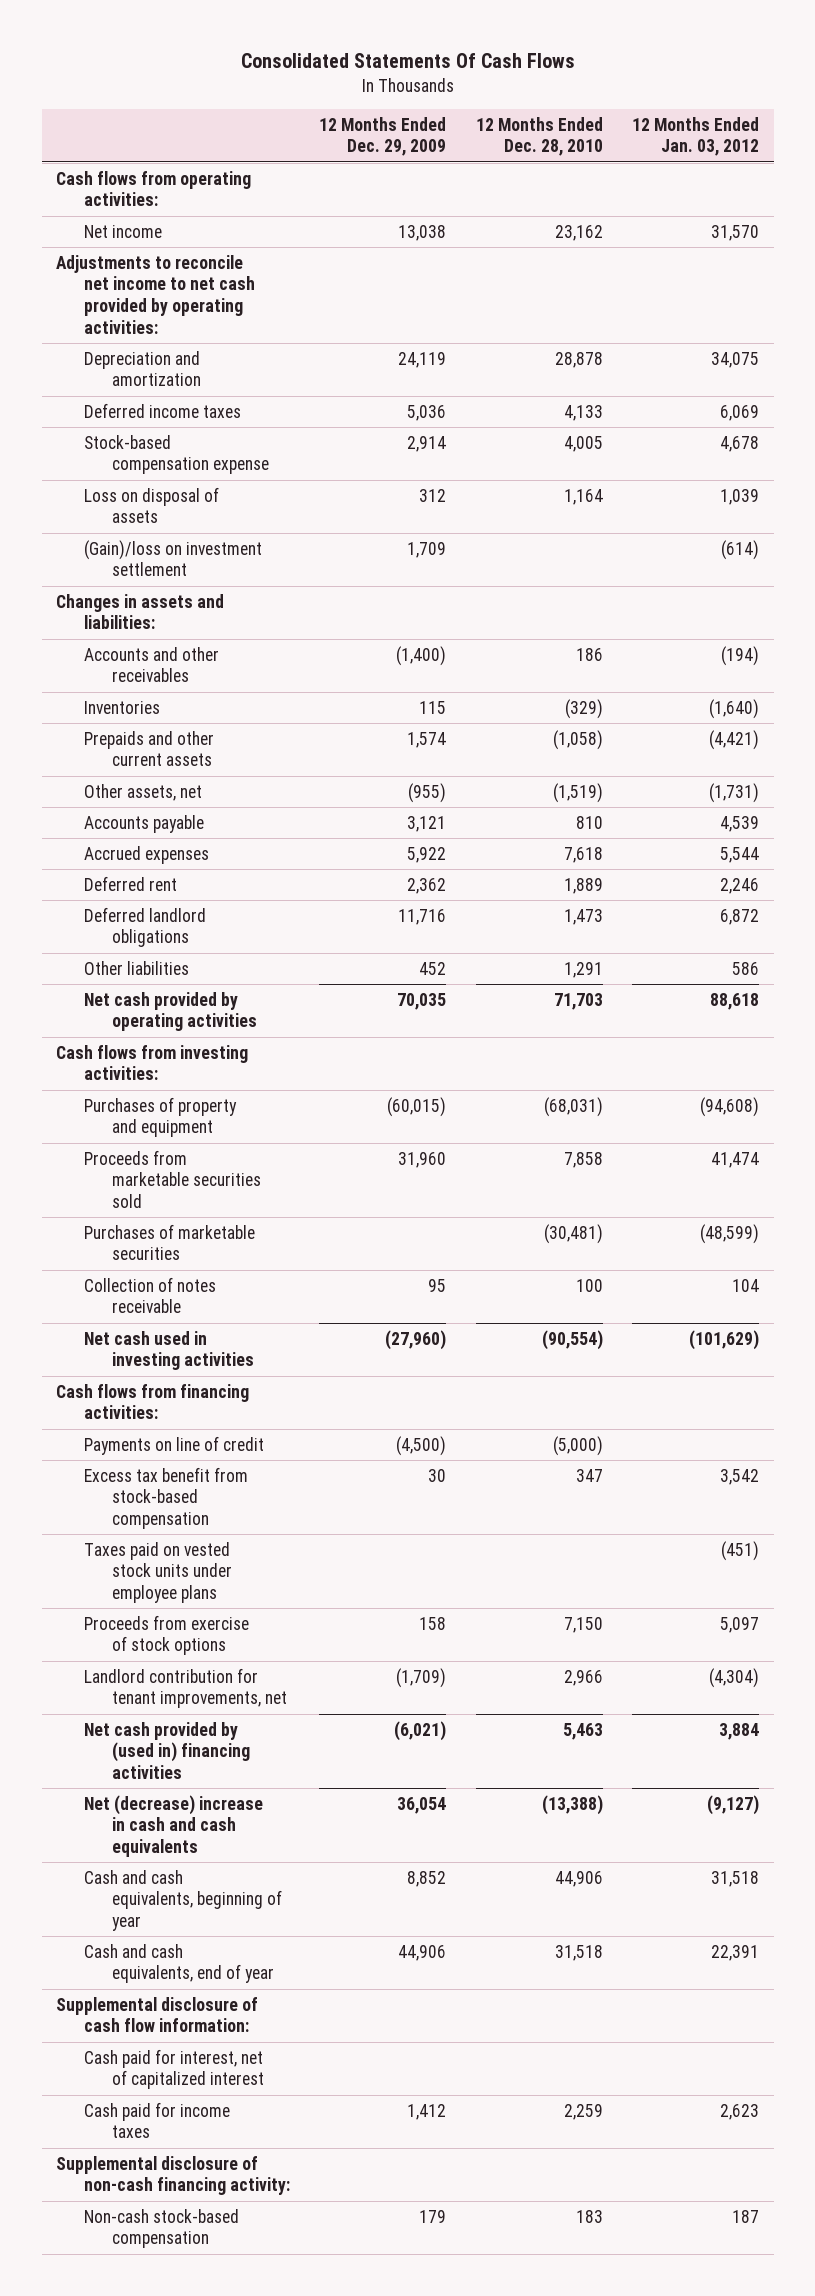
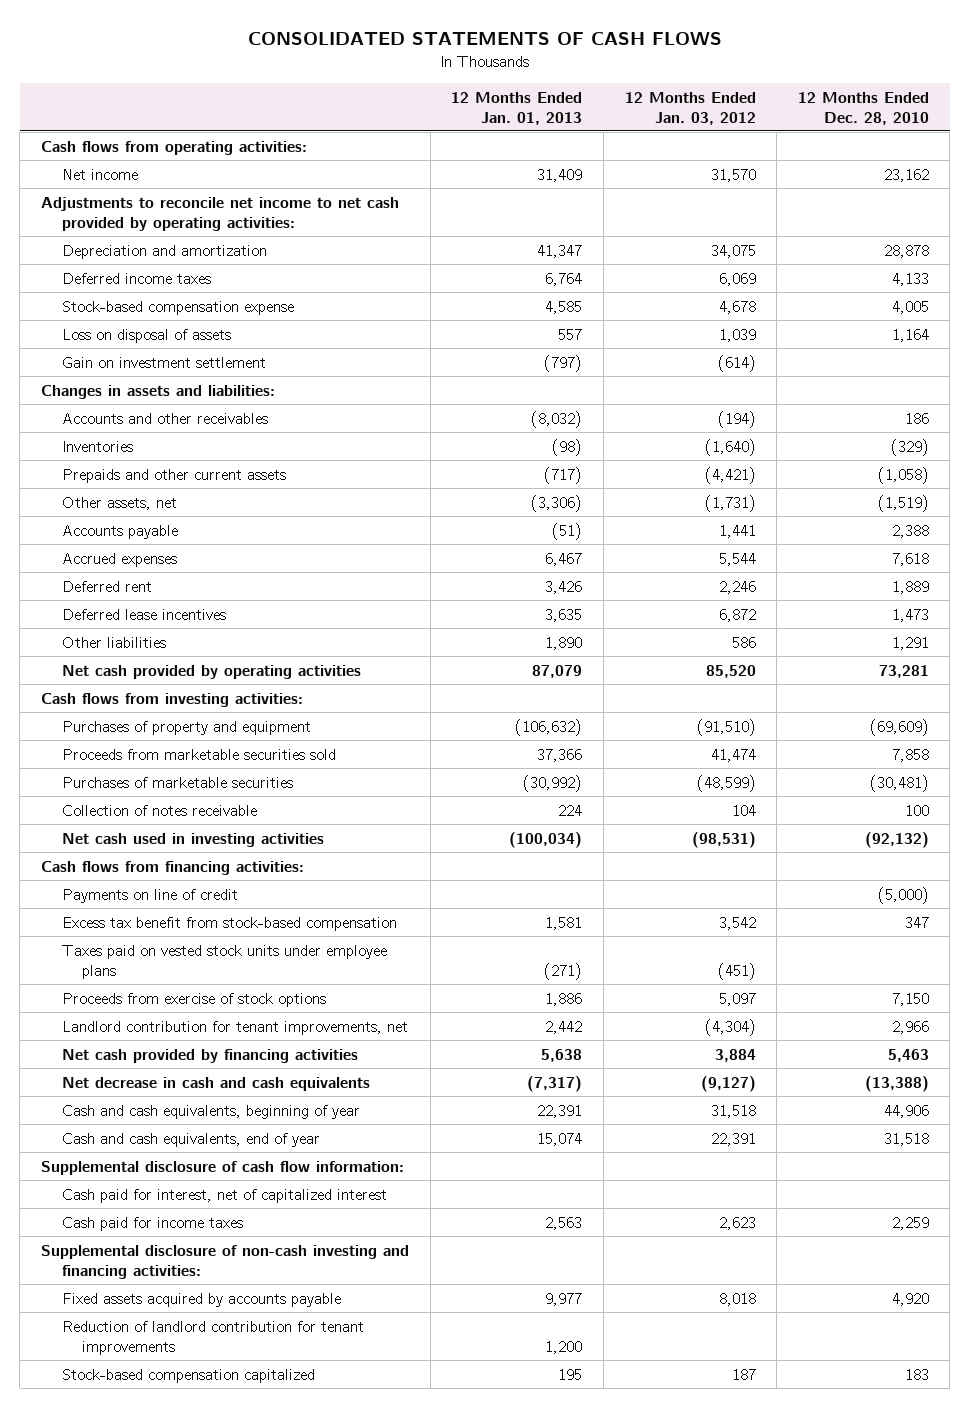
[240,53,575,69] Consolidated Statements Of Cash Flows -> [247,31,722,45] CONSOLIDATED STATEMENTS OF CASH FLOWS
[319,116,447,157] 12 Months Ended Dec. 29, 2009 -> none
none -> [451,91,583,125] 12 Months Ended Jan. 01, 2013
[83,539,262,577] (Gain)/loss on investment settlement -> [61,356,266,368] Gain on investment settlement
[575,815,603,829] 810 -> [891,524,929,538] 2,388
[720,815,760,832] 4,539 -> [718,524,756,538] 1,441
[83,906,206,948] Deferred landlord obligations -> [61,608,226,620] Deferred lease incentives
[553,992,603,1010] 71,703 -> [878,664,929,678] 73,281
[710,992,760,1010] 88,618 -> [705,664,756,678] 85,520
[543,1096,603,1117] (68,031) -> [869,718,929,736] (69,609)
[700,1096,760,1117] (94,608) -> [696,718,756,736] (91,510)
[541,1329,603,1350] (90,554) -> [864,831,929,848] (92,132)
[689,1329,760,1350] (101,629) -> [691,831,756,848] (98,531)
[83,1721,250,1779] Net cash provided by (used in) financing activities -> [61,1048,358,1063] Net cash provided by financing activities
[83,1794,263,1857] Net (decrease) increase in cash and cash equivalents -> [61,1076,370,1091] Net decrease in cash and cash equivalents
[56,2155,290,2196] Supplemental disclosure of non-cash financing activity: -> [40,1244,409,1279] Supplemental disclosure of non-cash investing and financing activities:
none -> [61,1292,341,1307] Fixed assets acquired by accounts payable
none -> [61,1320,364,1355] Reduction of landlord contribution for tenant improvements
[83,2208,239,2249] Non-cash stock-based compensation -> [61,1368,315,1383] Stock-based compensation capitalized

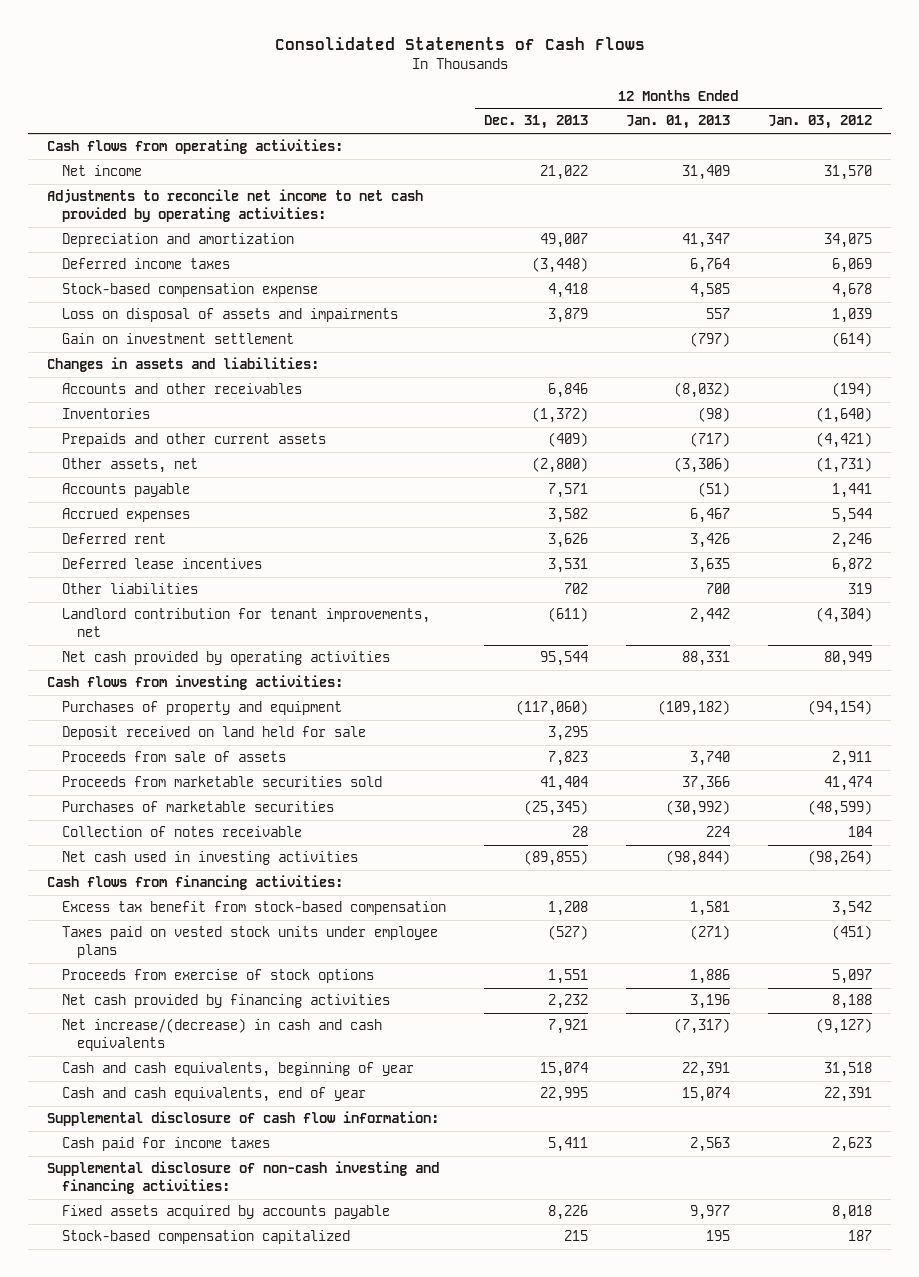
[247,31,722,45] CONSOLIDATED STATEMENTS OF CASH FLOWS -> [274,37,645,51] Consolidated Statements of Cash Flows
[797,91,929,125] 12 Months Ended Dec. 28, 2010 -> none
none -> [484,115,589,130] Dec. 31, 2013
[61,328,231,343] Loss on disposal of assets -> [62,308,399,323] Loss on disposal of assets and impairments
[545,636,583,650] 1,890 -> [706,583,731,595] 700
[731,636,756,648] 586 -> [848,583,873,595] 319
[61,1020,408,1035] Landlord contribution for tenant improvements, net -> [62,608,431,638] Landlord contribution for tenant improvements, net
[532,664,583,678] 87,079 -> [682,651,731,667] 88,331
[705,664,756,678] 85,520 -> [824,651,873,667] 80,949
[515,718,583,736] (106,632) -> [658,700,731,717] (109,182)
[696,718,756,736] (91,510) -> [808,700,873,717] (94,154)
none -> [62,726,367,741] Deposit received on land held for sale
none -> [62,751,287,763] Proceeds from sale of assets
[509,831,583,848] (100,034) -> [666,850,731,867] (98,844)
[691,831,756,848] (98,531) -> [808,850,873,867] (98,264)
[61,888,238,903] Payments on line of credit -> none
[541,1048,583,1062] 5,638 -> [690,994,731,1010] 3,196
[714,1048,756,1062] 3,884 -> [832,994,873,1010] 8,188
[61,1076,370,1091] Net decrease in cash and cash equivalents -> [62,1018,383,1052] Net increase/(decrease) in cash and cash equivalents
[61,1188,387,1203] Cash paid for interest, net of capitalized interest -> none
[61,1320,364,1355] Reduction of landlord contribution for tenant improvements -> none

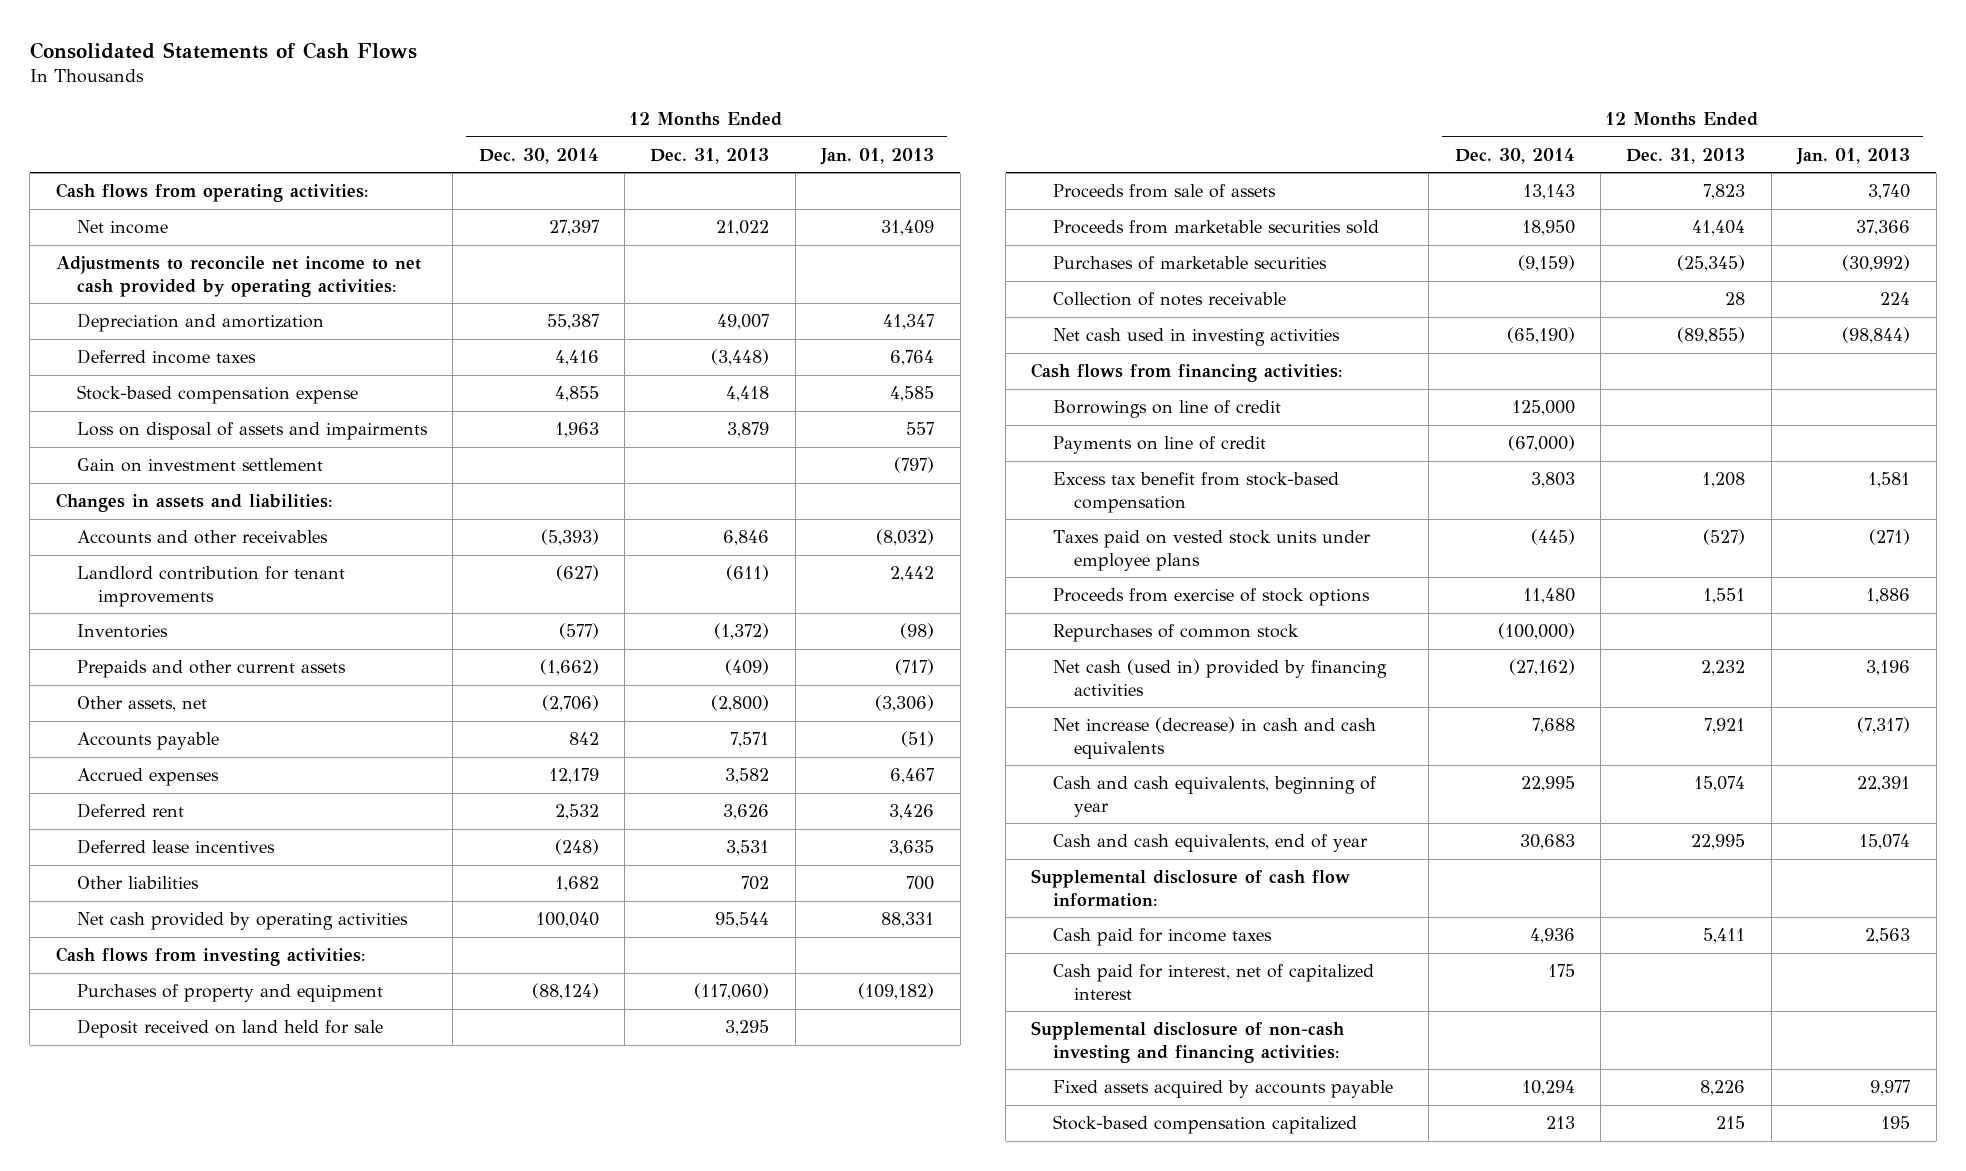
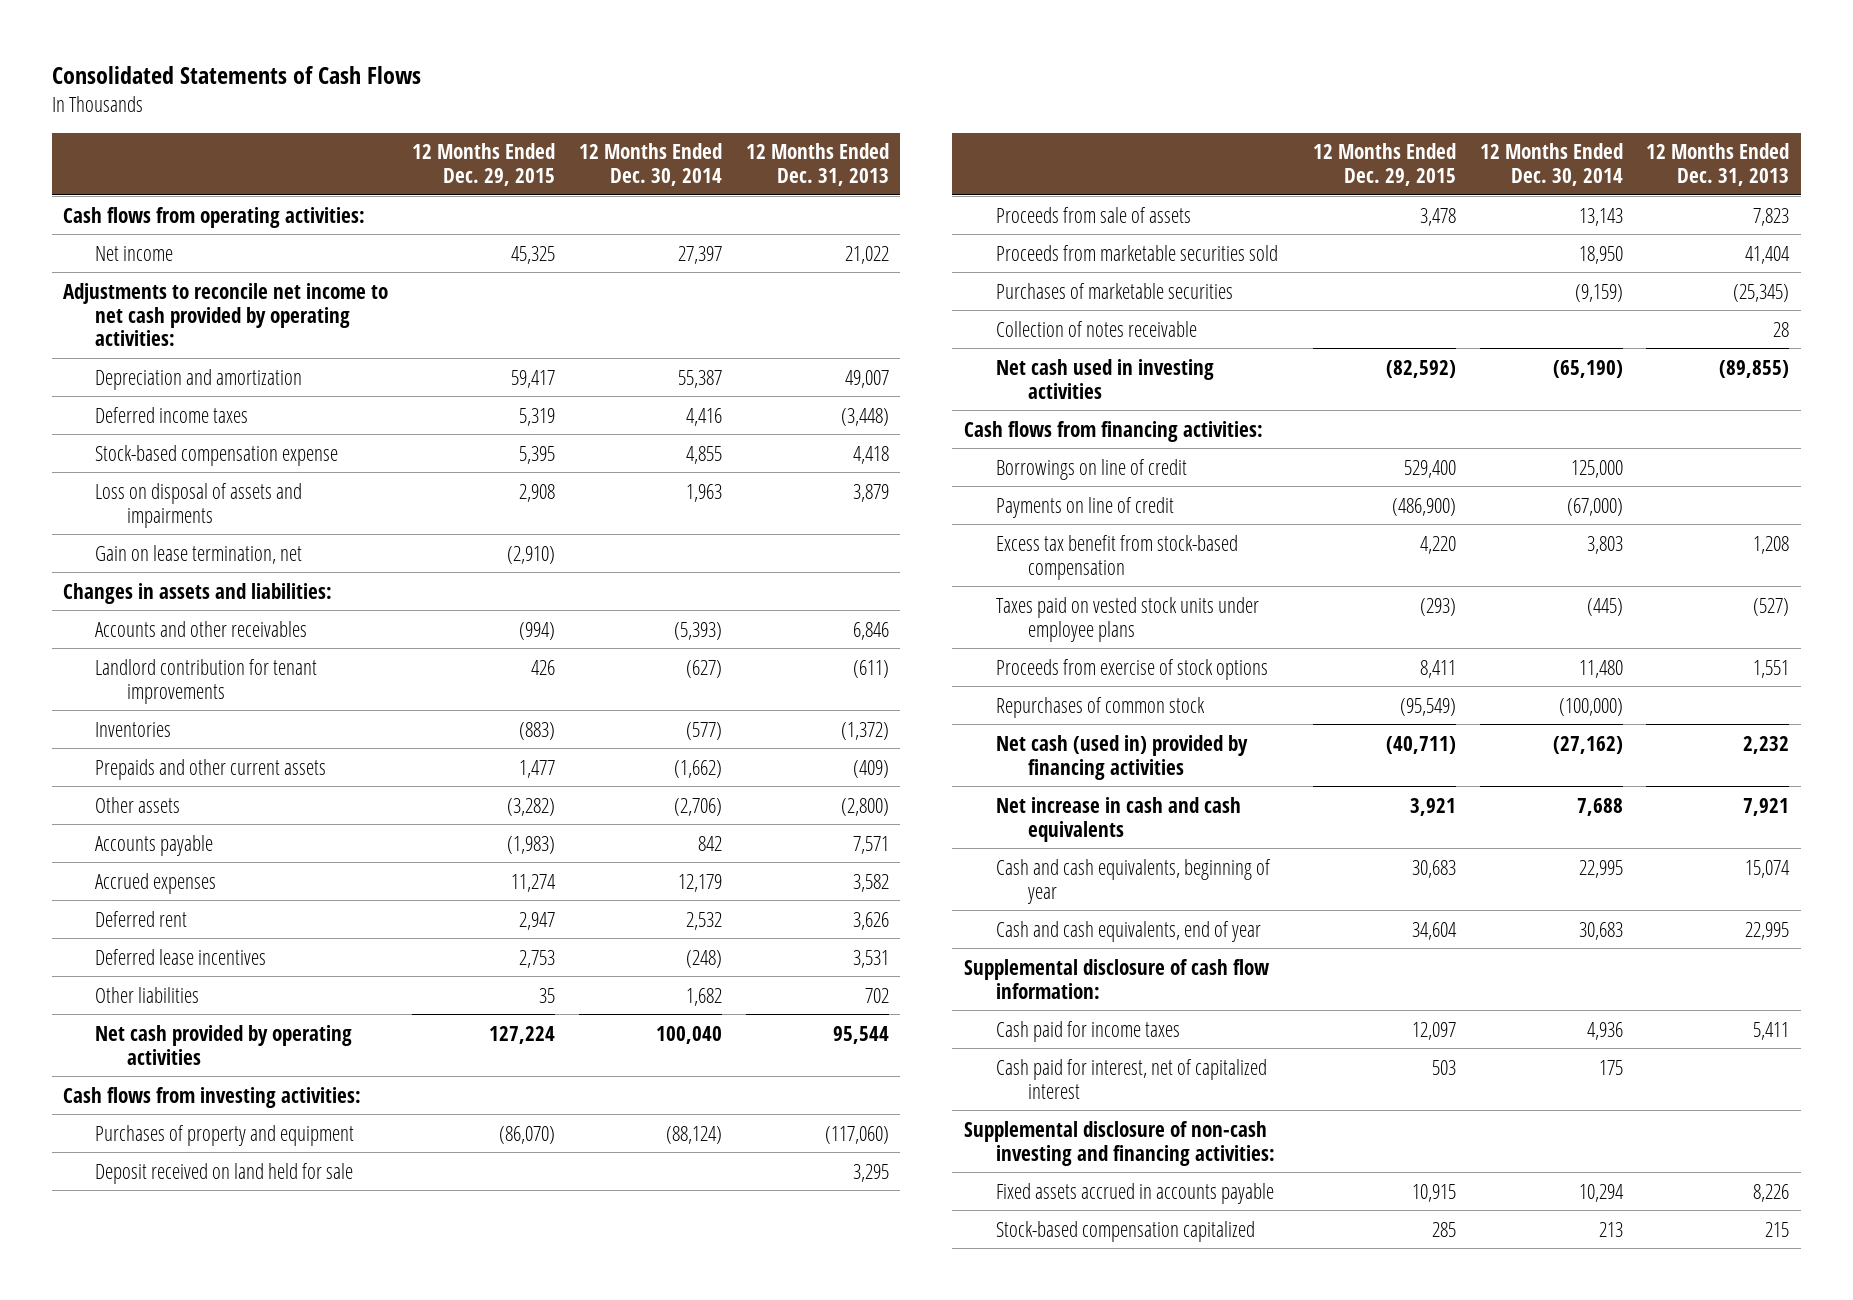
[820,147,935,165] Jan. 01, 2013 -> none
none -> [412,143,556,187] 12 Months Ended Dec. 29, 2015
[76,458,323,473] Gain on investment settlement -> none
none -> [95,544,303,564] Gain on lease termination, net
[76,696,207,713] Other assets, net -> [95,796,181,813] Other assets
[1052,717,1376,759] Net increase (decrease) in cash and cash equivalents -> [995,796,1241,842] Net increase in cash and cash equivalents
[1052,1080,1393,1099] Fixed assets acquired by accounts payable -> [995,1182,1274,1204] Fixed assets accrued in accounts payable

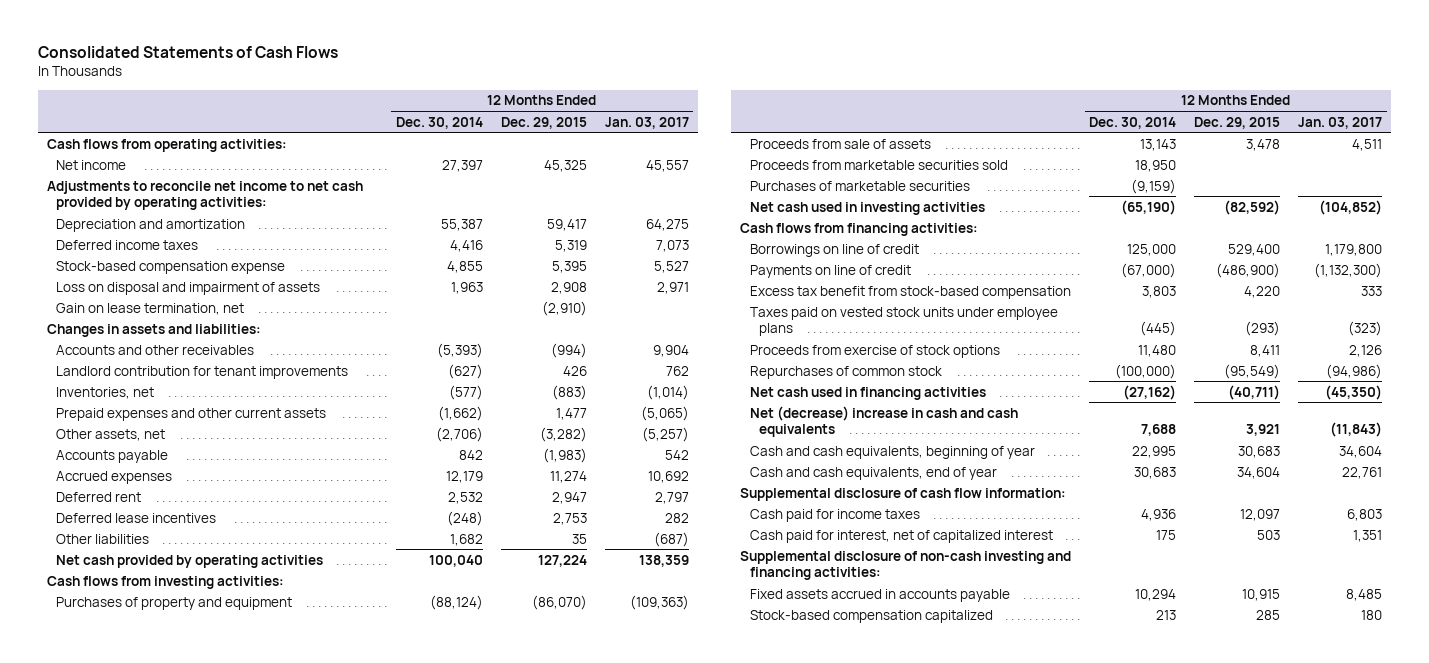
[745,143,889,187] 12 Months Ended Dec. 31, 2013 -> none
none -> [604,116,689,129] Jan. 03, 2017
[95,482,303,528] Loss on disposal of assets and impairments -> [56,281,321,295] Loss on disposal and impairment of assets
[95,721,172,737] Inventories -> [56,386,155,399] Inventories, net
[95,758,327,780] Prepaids and other current assets -> [56,407,327,421] Prepaid expenses and other current assets
[95,796,181,813] Other assets -> [56,428,166,441] Other assets, net
[95,1162,354,1184] Deposit received on land held for sale -> none
[995,320,1197,337] Collection of notes receivable -> none
[995,734,1248,780] Net cash (used in) provided by financing activities -> [749,386,986,400] Net cash used in financing activities
[995,796,1241,842] Net increase in cash and cash equivalents -> [749,405,1018,438] Net (decrease) increase in cash and cash equivalents

